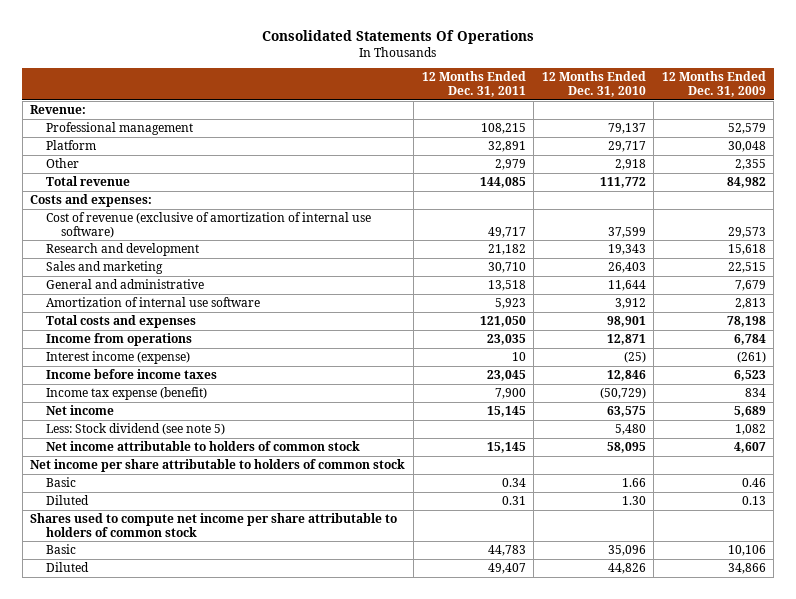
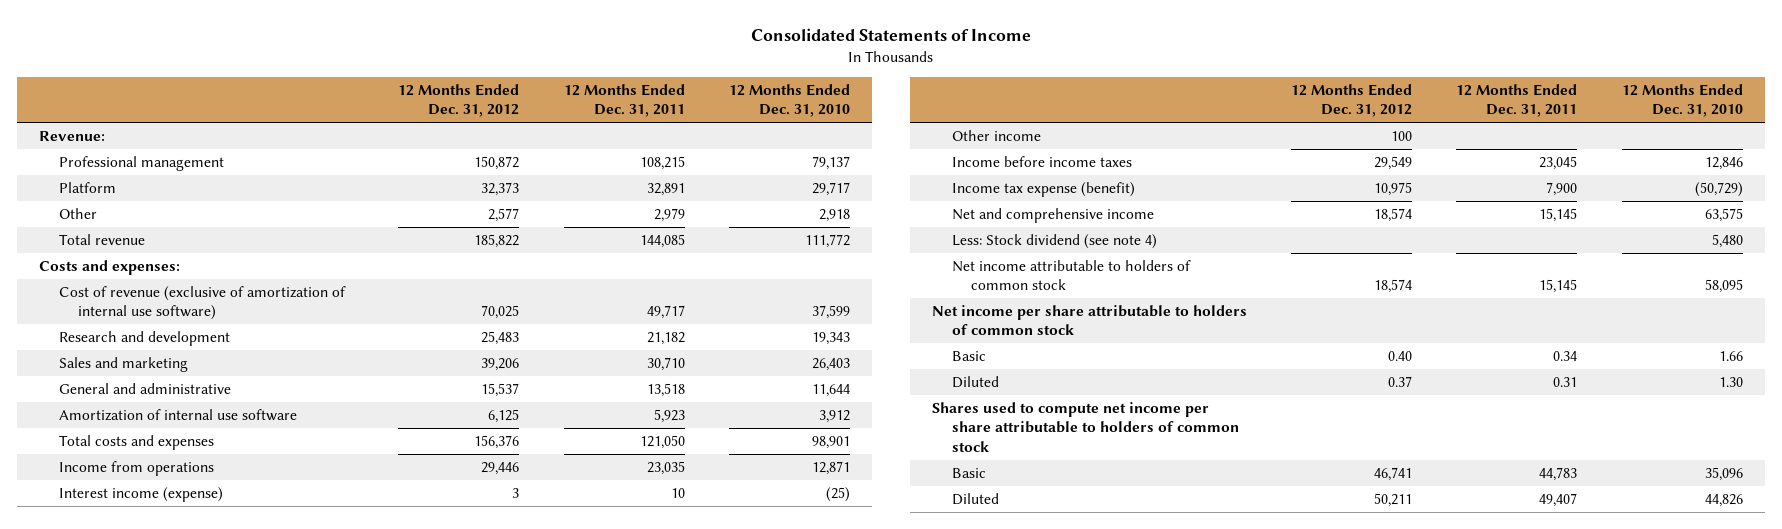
[262,29,535,44] Consolidated Statements Of Operations -> [750,27,1031,41] Consolidated Statements of Income
[661,71,766,98] 12 Months Ended Dec. 31, 2009 -> none
none -> [398,83,520,118] 12 Months Ended Dec. 31, 2012
none -> [951,130,1041,142] Other income
[45,404,114,415] Net income -> [951,208,1154,224] Net and comprehensive income
[45,422,225,435] Less: Stock dividend (see note 5) -> [951,234,1157,250] Less: Stock dividend (see note 4)

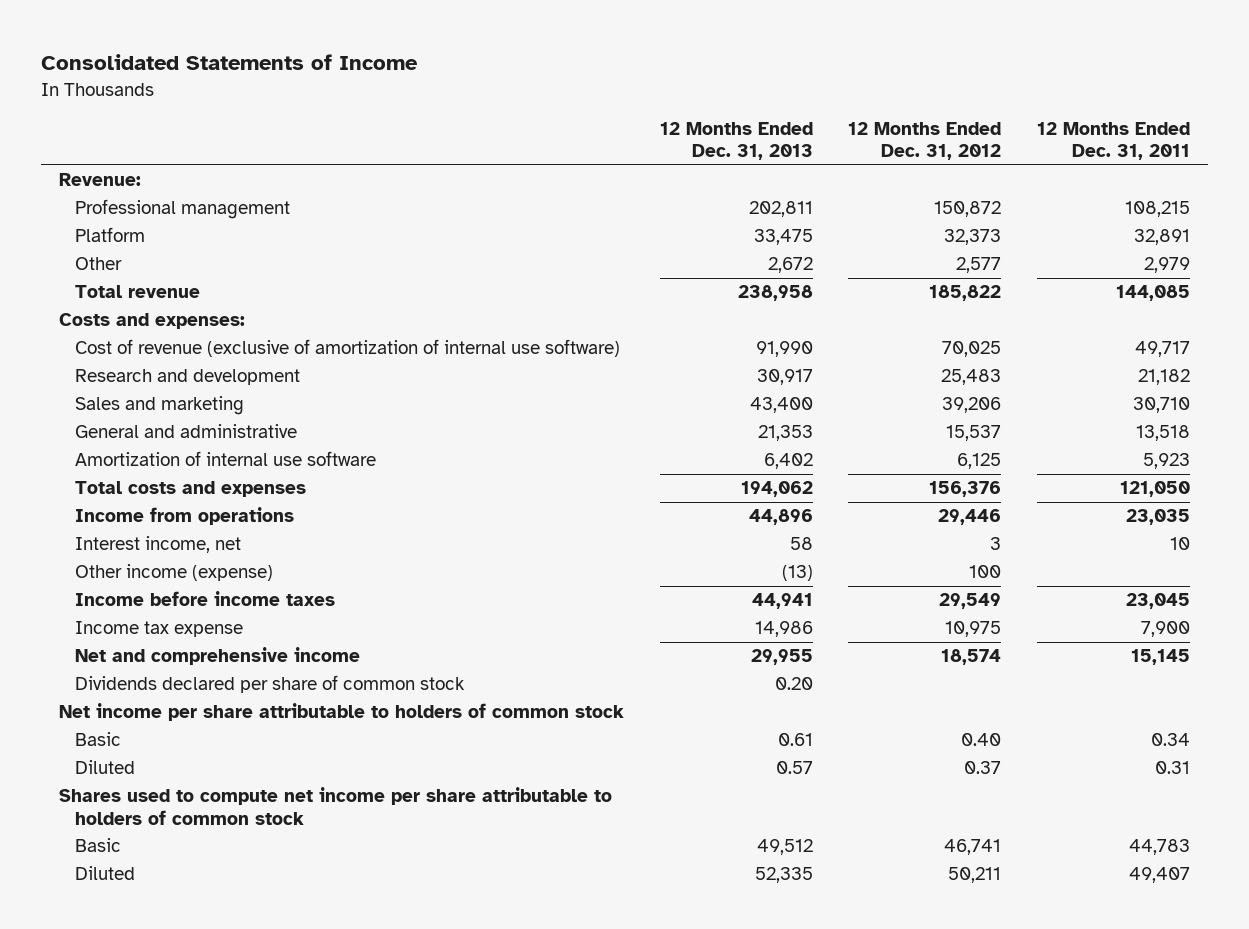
[728,83,850,118] 12 Months Ended Dec. 31, 2010 -> none
none -> [659,121,813,161] 12 Months Ended Dec. 31, 2013
[58,487,223,503] Interest income (expense) -> [74,536,241,554] Interest income, net
[951,130,1041,142] Other income -> [74,564,273,582] Other income (expense)
[951,182,1135,198] Income tax expense (benefit) -> [74,621,243,638] Income tax expense
[951,234,1157,250] Less: Stock dividend (see note 4) -> none
[951,260,1191,291] Net income attributable to holders of common stock -> none
none -> [74,675,465,694] Dividends declared per share of common stock

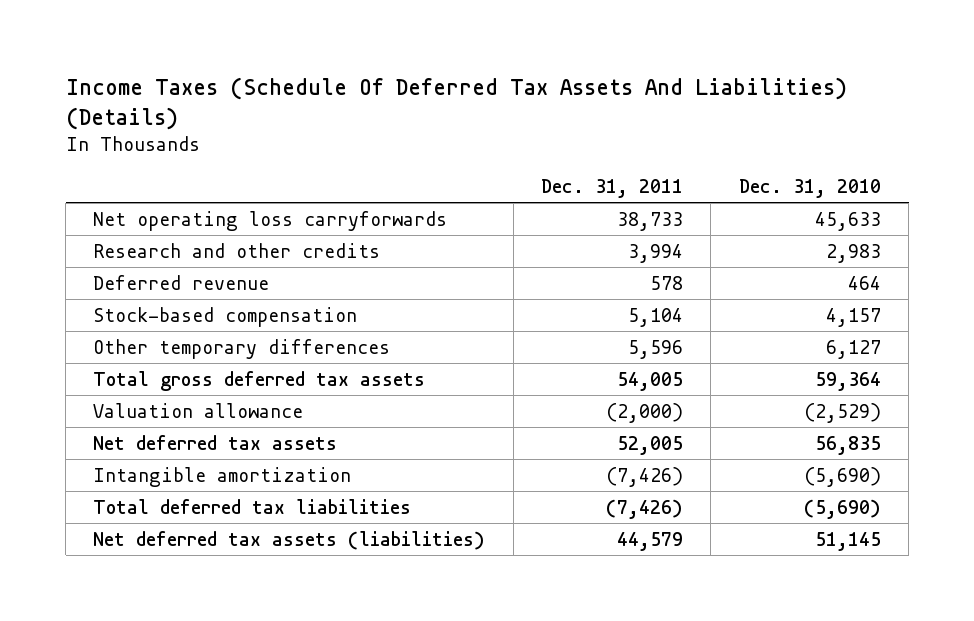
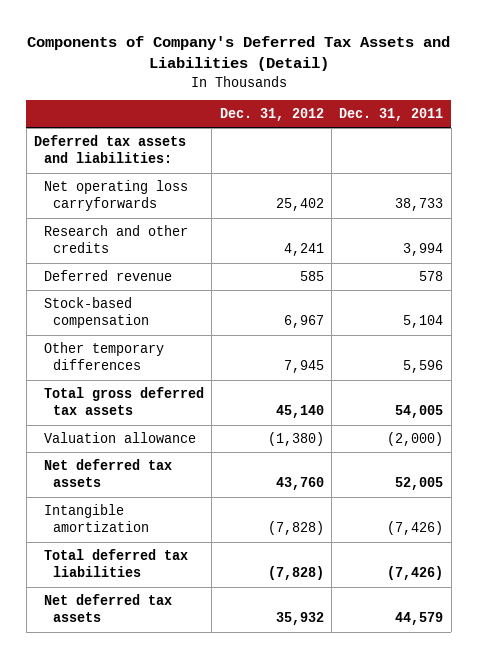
[65,77,847,131] Income Taxes (Schedule Of Deferred Tax Assets And Liabilities) (Details) -> [26,36,450,72] Components of Company's Deferred Tax Assets and Liabilities (Detail)
[738,179,881,199] Dec. 31, 2010 -> none
none -> [219,108,324,122] Dec. 31, 2012
none -> [34,135,187,164] Deferred tax assets and liabilities:
[93,530,486,550] Net deferred tax assets (liabilities) -> [43,594,172,623] Net deferred tax assets

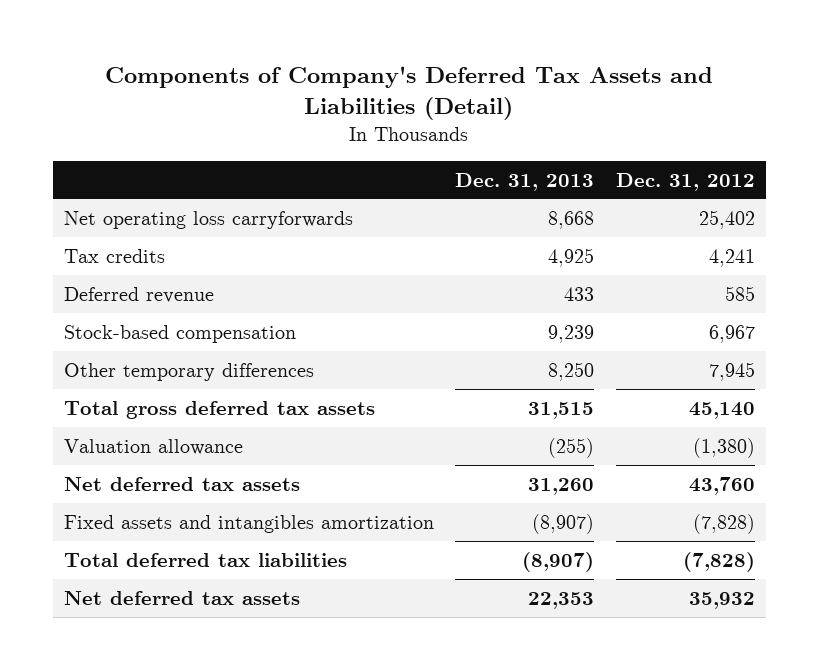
[339,108,444,122] Dec. 31, 2011 -> none
none -> [455,172,595,191] Dec. 31, 2013
[34,135,187,164] Deferred tax assets and liabilities: -> none
[43,225,188,254] Research and other credits -> [63,248,165,263] Tax credits
[43,504,150,533] Intangible amortization -> [63,514,434,533] Fixed assets and intangibles amortization

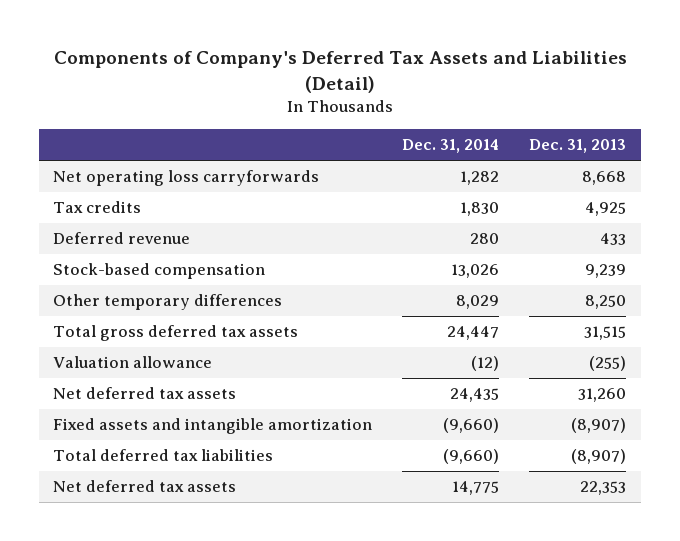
[615,172,755,191] Dec. 31, 2012 -> none
none -> [402,139,500,154] Dec. 31, 2014
[63,514,434,533] Fixed assets and intangibles amortization -> [53,418,373,435] Fixed assets and intangible amortization

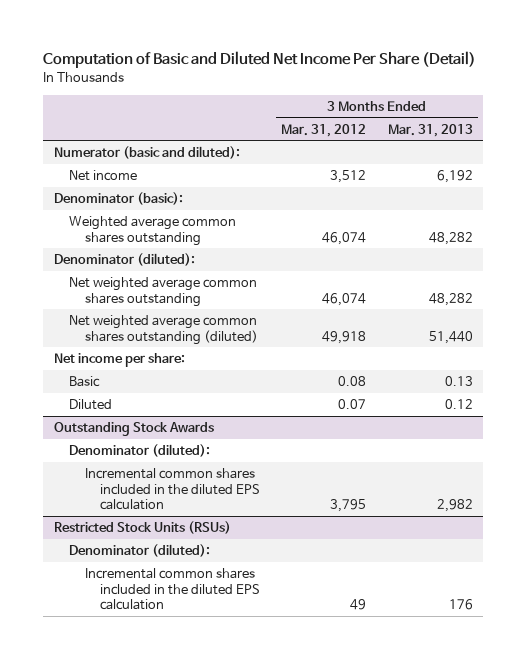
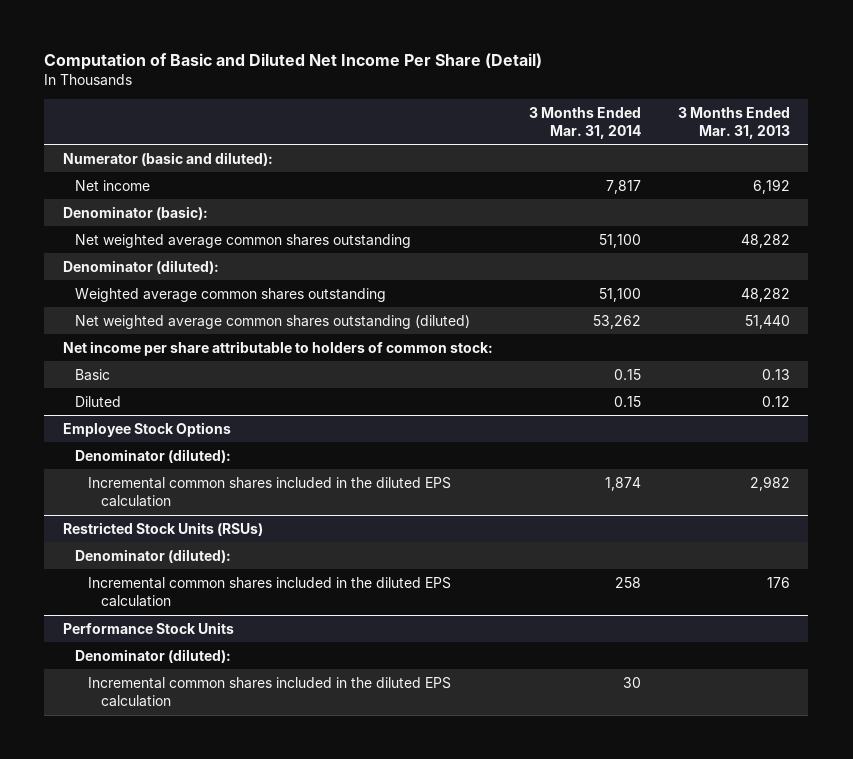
[281,123,367,137] Mar. 31, 2012 -> none
none -> [529,106,642,139] 3 Months Ended Mar. 31, 2014
[53,253,195,267] Denominator (diluted): -> [62,259,219,274] Denominator (diluted):
[69,216,237,246] Weighted average common shares outstanding -> [75,287,387,302] Weighted average common shares outstanding
[53,353,185,368] Net income per share: -> [62,340,493,356] Net income per share attributable to holders of common stock:
[53,422,214,437] Outstanding Stock Awards -> none
none -> [62,421,231,437] Employee Stock Options
none -> [62,621,234,634] Performance Stock Units
none -> [75,648,232,663] Denominator (diluted):
none -> [87,676,451,707] Incremental common shares included in the diluted EPS calculation

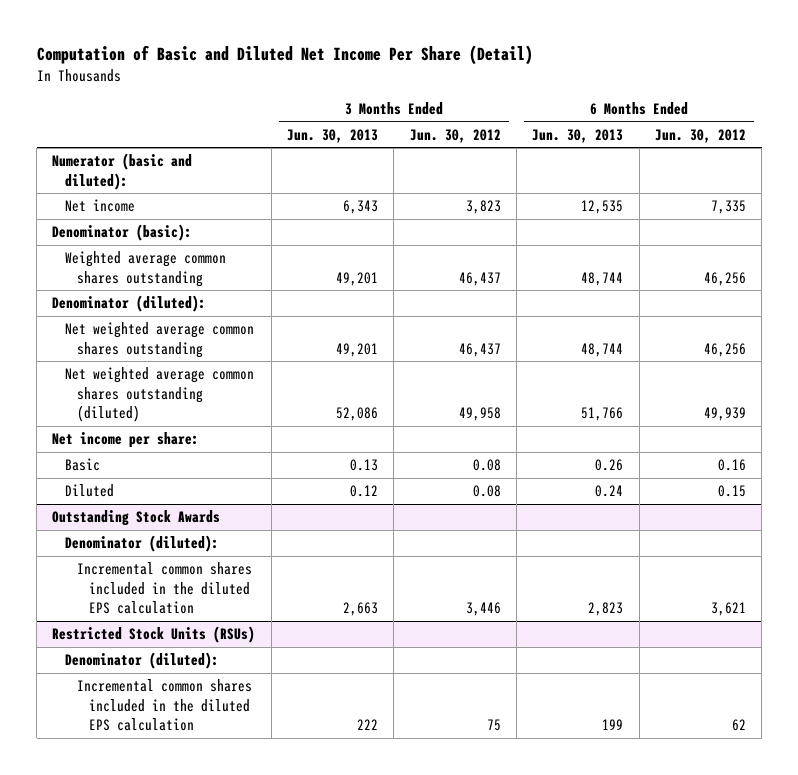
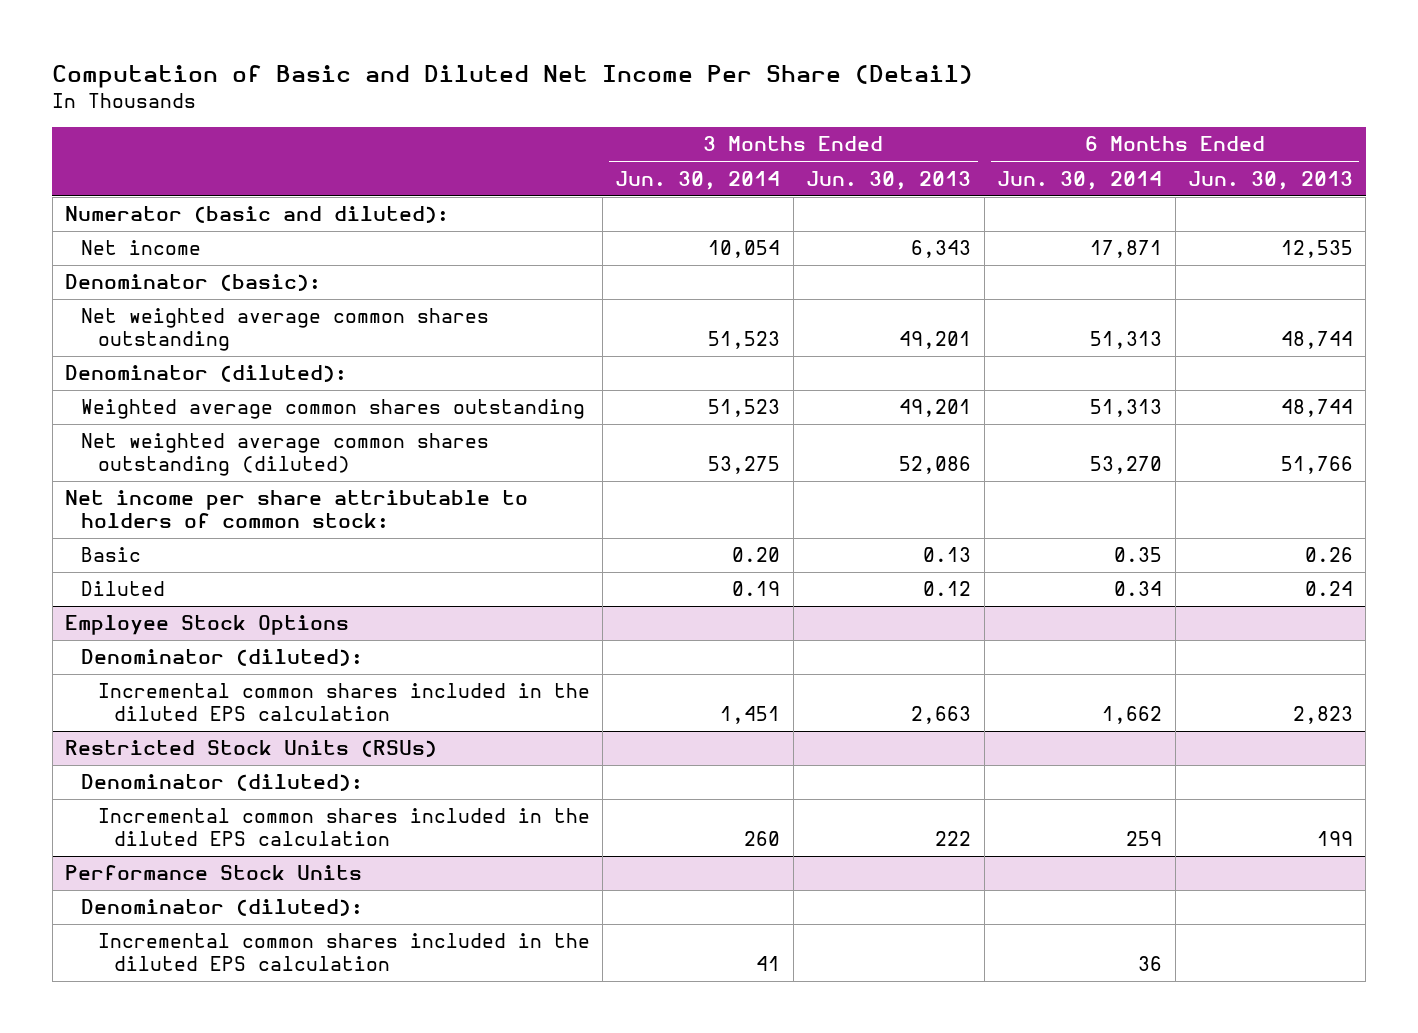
[409,128,501,143] Jun. 30, 2012 -> none
[654,128,746,143] Jun. 30, 2012 -> none
none -> [615,170,781,190] Jun. 30, 2014
none -> [997,170,1163,190] Jun. 30, 2014
[52,295,207,313] Denominator (diluted): -> [65,365,348,383] Denominator (diluted):
[64,251,226,287] Weighted average common shares outstanding -> [81,399,586,420] Weighted average common shares outstanding
[52,432,200,449] Net income per share: -> [65,490,529,528] Net income per share attributable to holders of common stock:
[52,510,221,527] Outstanding Stock Awards -> none
none -> [65,615,350,636] Employee Stock Options
none -> [65,865,363,881] Performance Stock Units
none -> [81,899,364,917] Denominator (diluted):
none -> [97,933,590,971] Incremental common shares included in the diluted EPS calculation

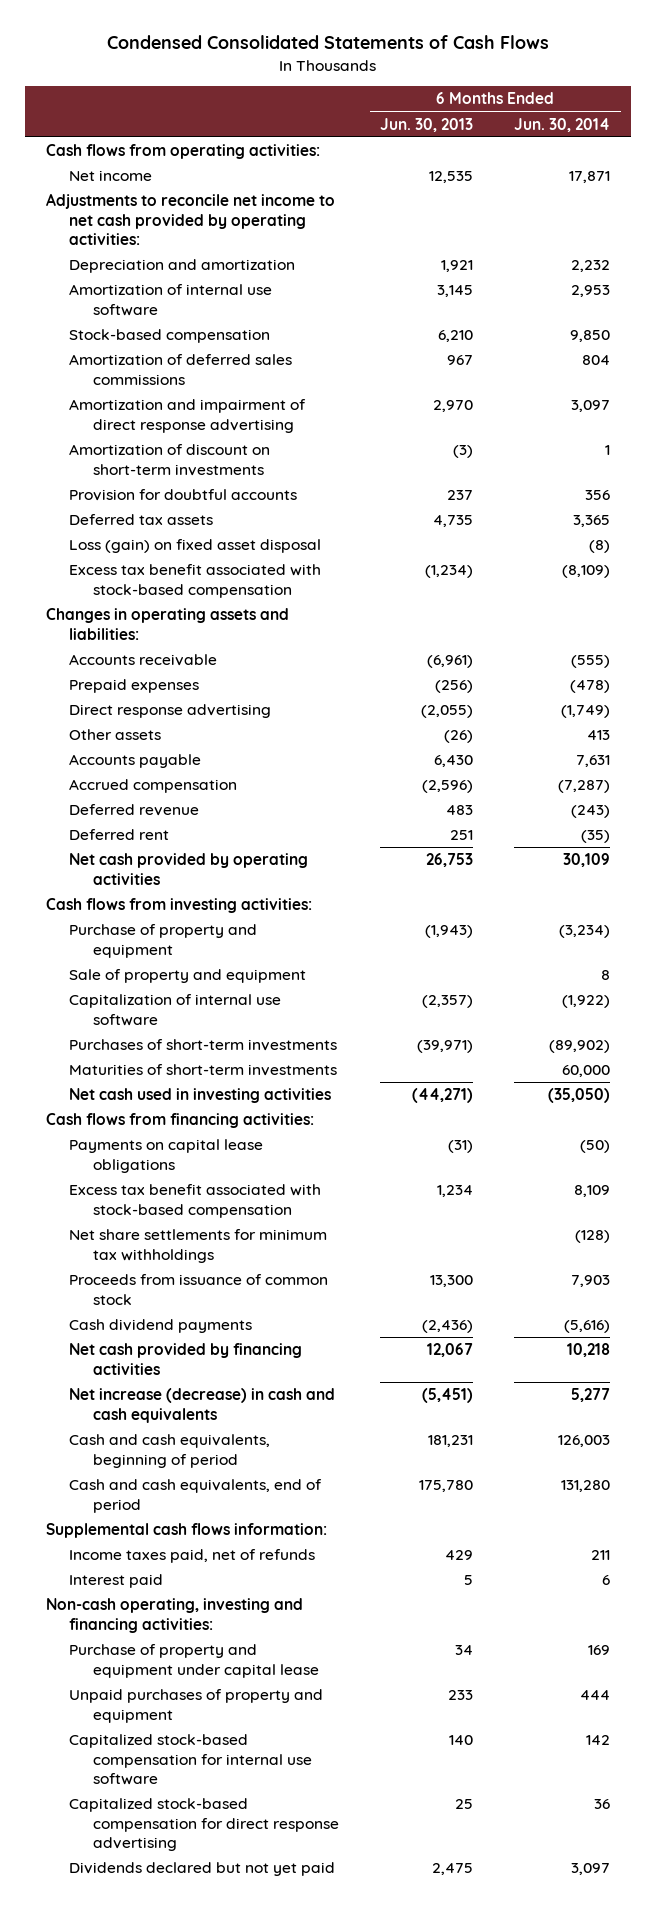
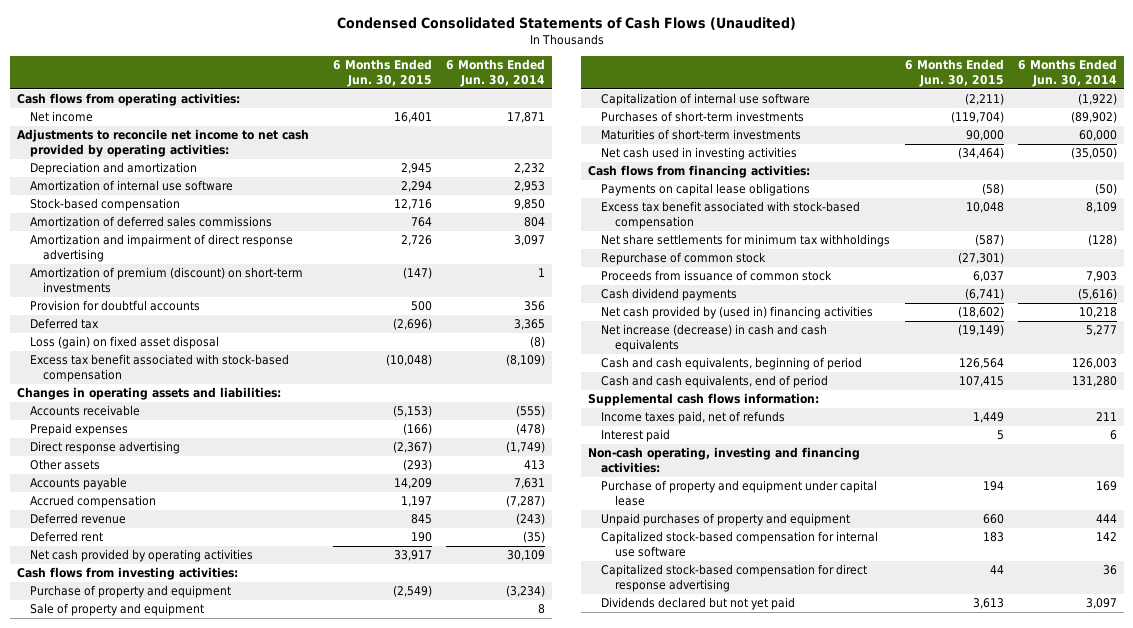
[107,35,550,50] Condensed Consolidated Statements of Cash Flows -> [336,16,796,30] Condensed Consolidated Statements of Cash Flows (Unaudited)
[380,117,474,132] Jun. 30, 2013 -> none
none -> [332,58,432,87] 6 Months Ended Jun. 30, 2015
[69,444,271,476] Amortization of discount on short-term investments -> [29,267,303,294] Amortization of premium (discount) on short-term investments
[69,514,214,526] Deferred tax assets -> [29,318,99,330] Deferred tax
none -> [601,252,767,266] Repurchase of common stock
[69,1343,303,1375] Net cash provided by financing activities -> [601,306,874,320] Net cash provided by (used in) financing activities

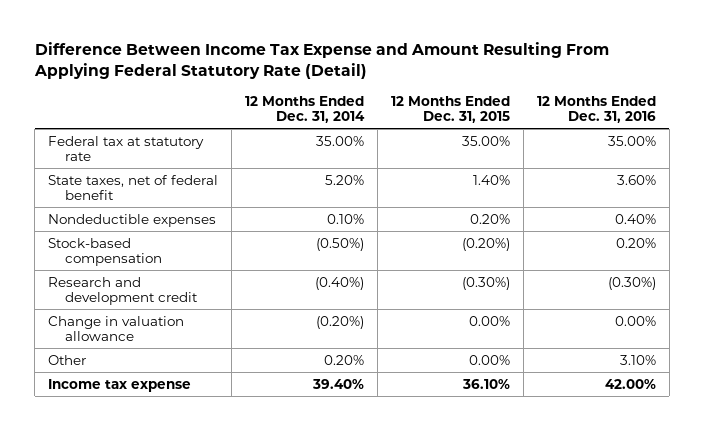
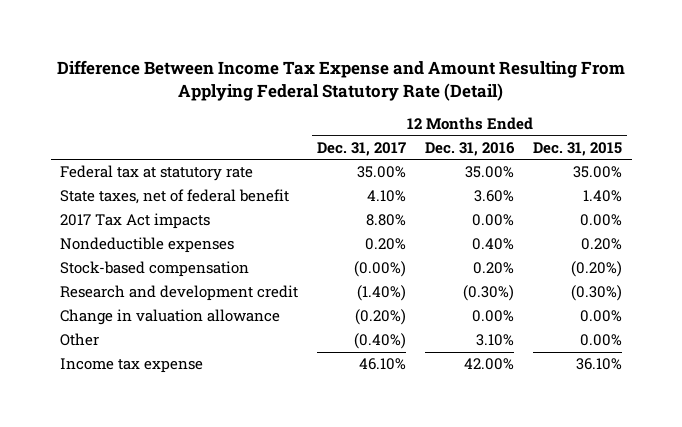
[245,95,366,124] 12 Months Ended Dec. 31, 2014 -> none
none -> [317,141,407,156] Dec. 31, 2017
none -> [60,213,211,230] 2017 Tax Act impacts

